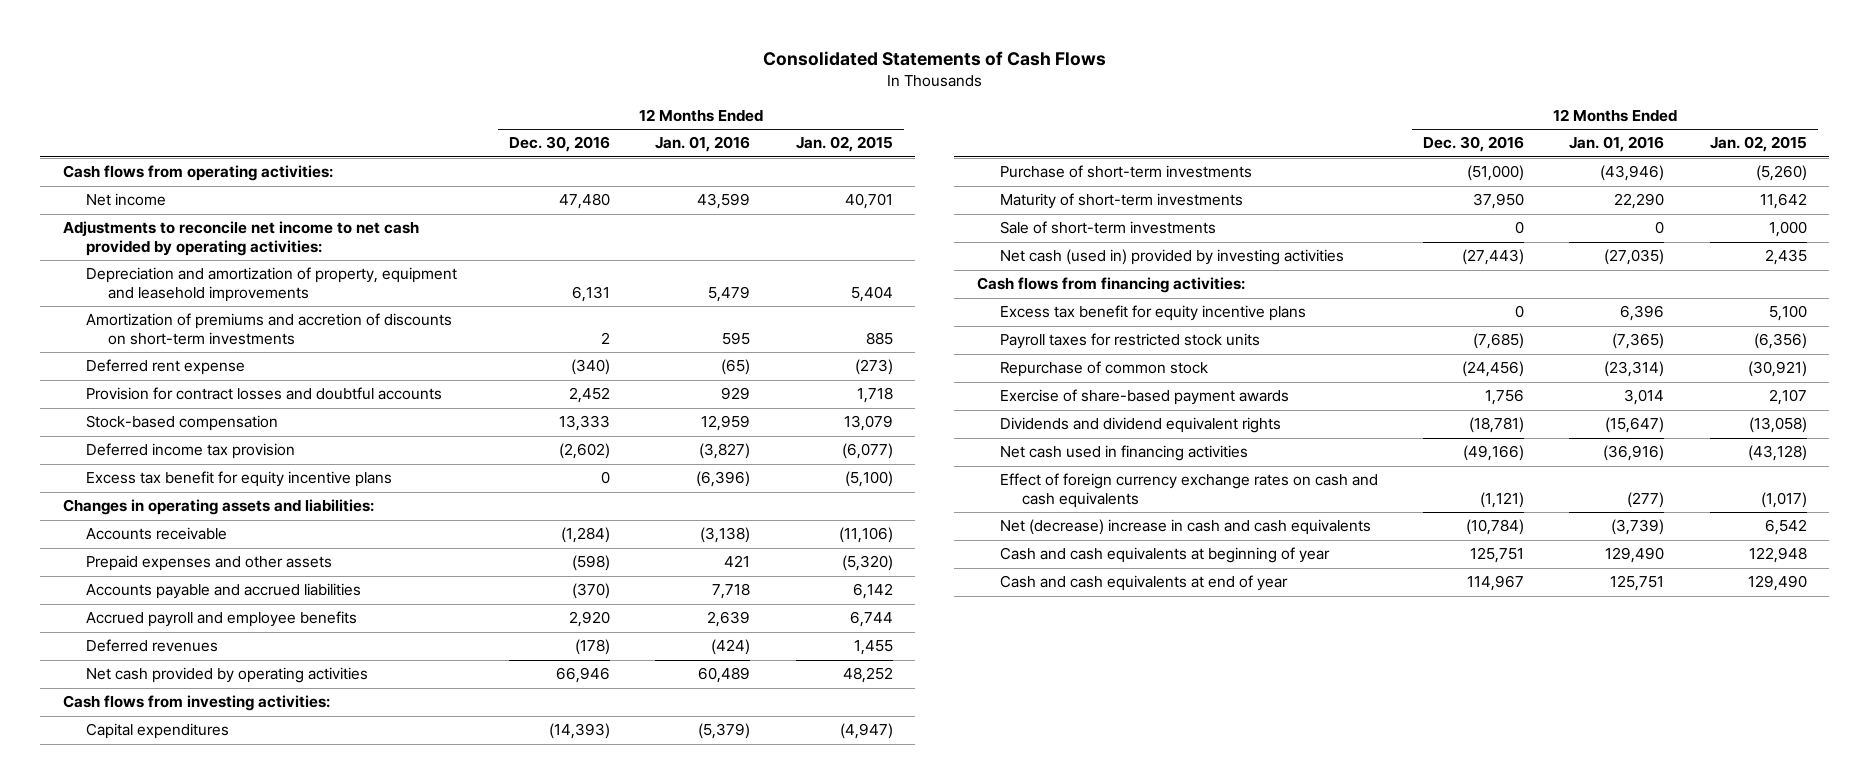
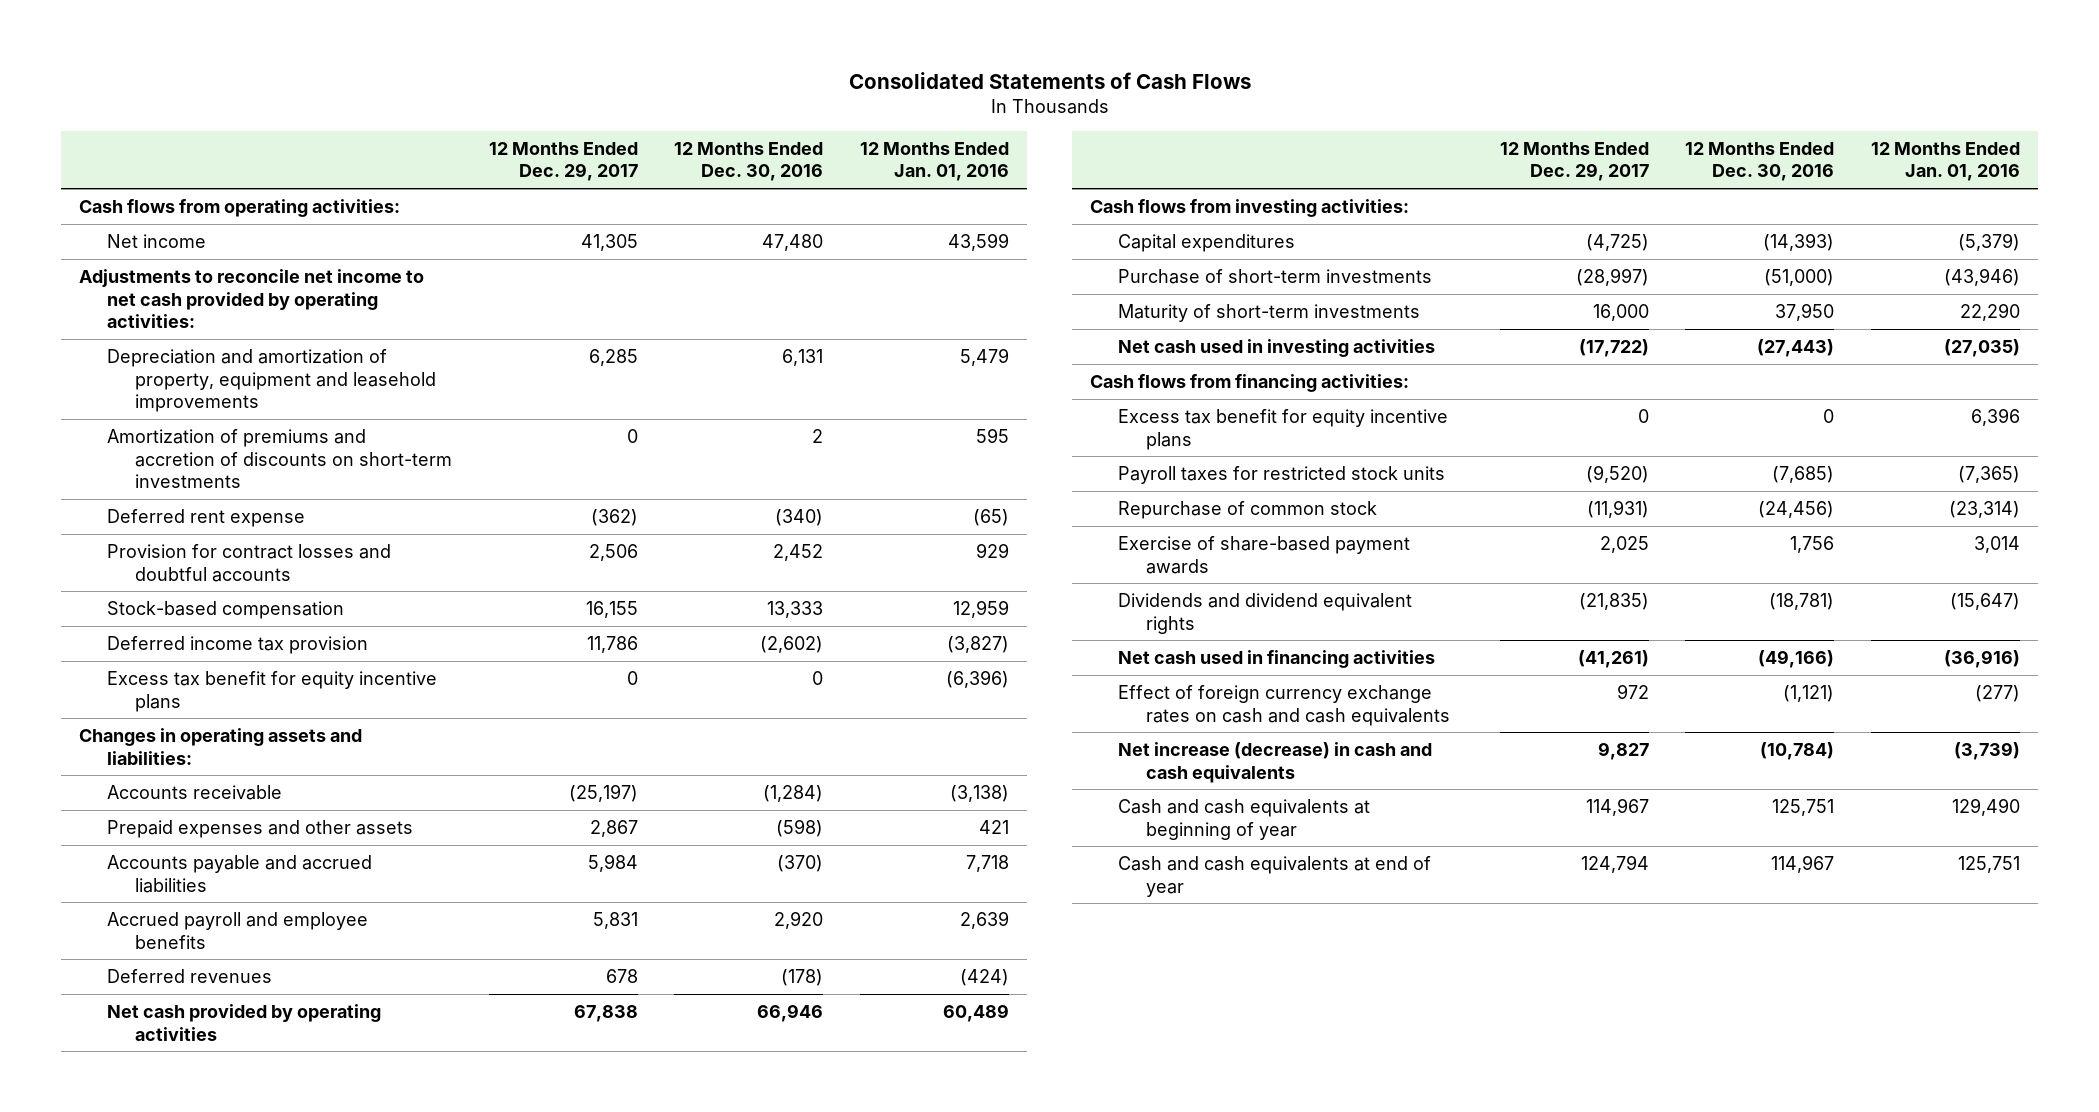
[795,136,893,153] Jan. 02, 2015 -> none
none -> [488,141,638,182] 12 Months Ended Dec. 29, 2017
[999,221,1216,235] Sale of short-term investments -> none
[999,249,1344,266] Net cash (used in) provided by investing activities -> [1118,338,1436,357] Net cash used in investing activities
[999,519,1371,536] Net (decrease) increase in cash and cash equivalents -> [1118,741,1433,783] Net increase (decrease) in cash and cash equivalents

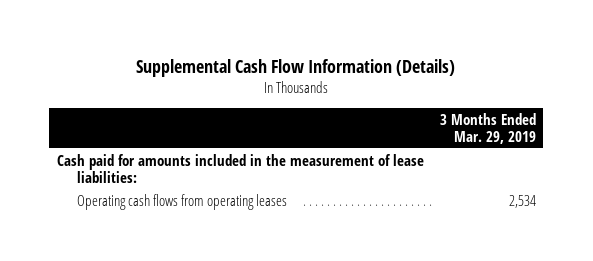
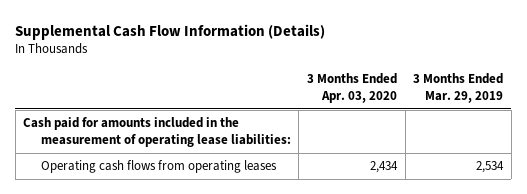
none -> [306,73,397,104] 3 Months Ended Apr. 03, 2020
[57,153,425,183] Cash paid for amounts included in the measurement of lease liabilities: -> [23,117,291,148] Cash paid for amounts included in the measurement of operating lease liabilities:

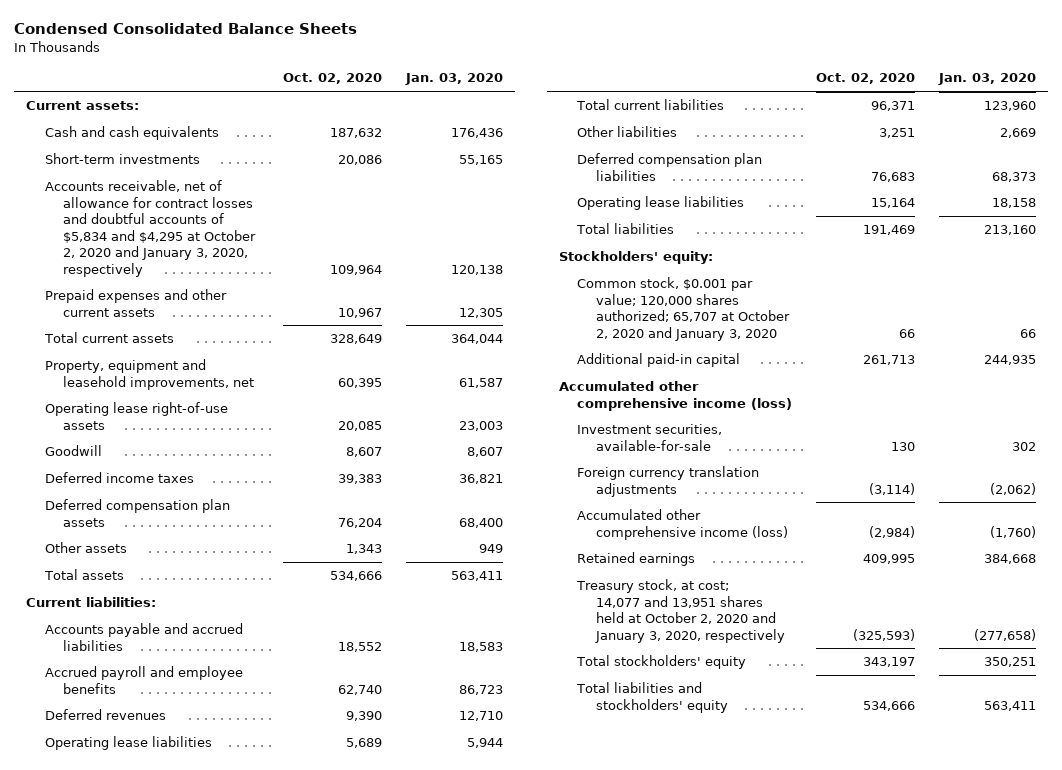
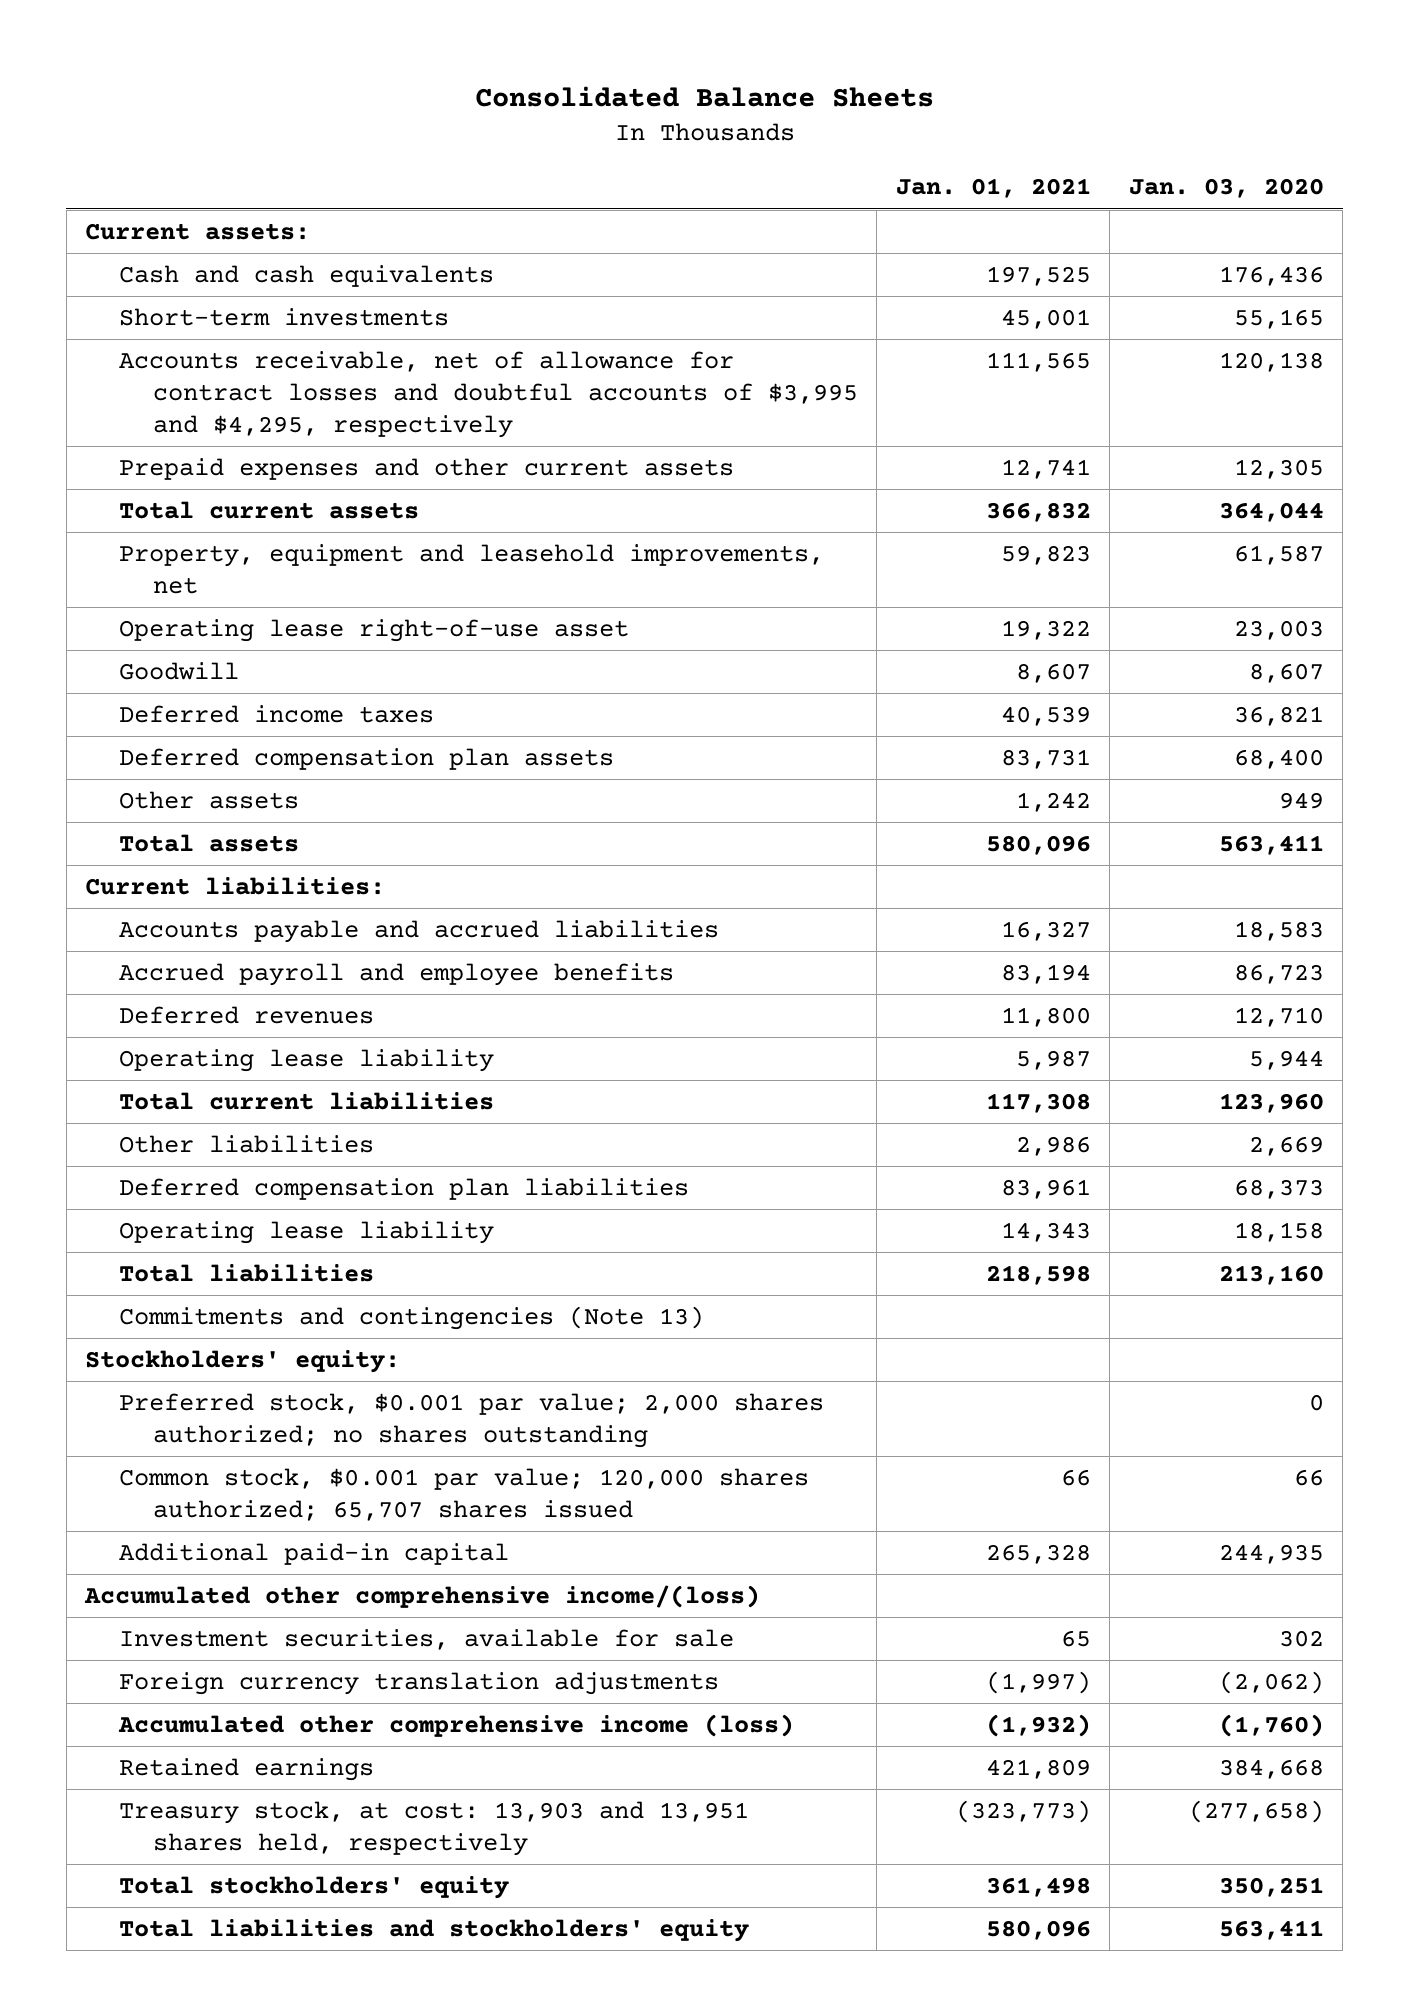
[14,23,358,35] Condensed Consolidated Balance Sheets -> [474,85,934,107] Consolidated Balance Sheets
[283,73,383,85] Oct. 02, 2020 -> none
none -> [895,178,1091,199] Jan. 01, 2021
[44,180,256,277] Accounts receivable, net of allowance for contract losses and doubtful accounts of $5,834 and $4,295 at October 2, 2020 and January 3, 2020, respectively -> [119,351,858,439] Accounts receivable, net of allowance for contract losses and doubtful accounts of $3,995 and $4,295, respectively
[44,402,228,430] Operating lease right-of-use assets -> [119,619,630,643] Operating lease right-of-use asset
[44,736,212,751] Operating lease liabilities -> [119,1049,495,1073] Operating lease liability
[577,196,745,211] Operating lease liabilities -> [119,1221,495,1245] Operating lease liability
none -> [119,1306,705,1331] Commitments and contingencies (Note 13)
none -> [119,1393,825,1449] Preferred stock, $0.001 par value; 2,000 shares authorized; no shares outstanding
[577,277,790,341] Common stock, $0.001 par value; 120,000 shares authorized; 65,707 at October 2, 2020 and January 3, 2020 -> [119,1468,810,1522] Common stock, $0.001 par value; 120,000 shares authorized; 65,707 shares issued
[559,381,793,411] Accumulated other comprehensive income (loss) -> [84,1585,761,1609] Accumulated other comprehensive income/(loss)
[577,424,723,451] Investment securities, available-for-sale -> [119,1629,735,1651] Investment securities, available for sale
[576,579,785,643] Treasury stock, at cost; 14,077 and 13,951 shares held at October 2, 2020 and January 3, 2020, respectively -> [119,1801,750,1857] Treasury stock, at cost: 13,903 and 13,951 shares held, respectively

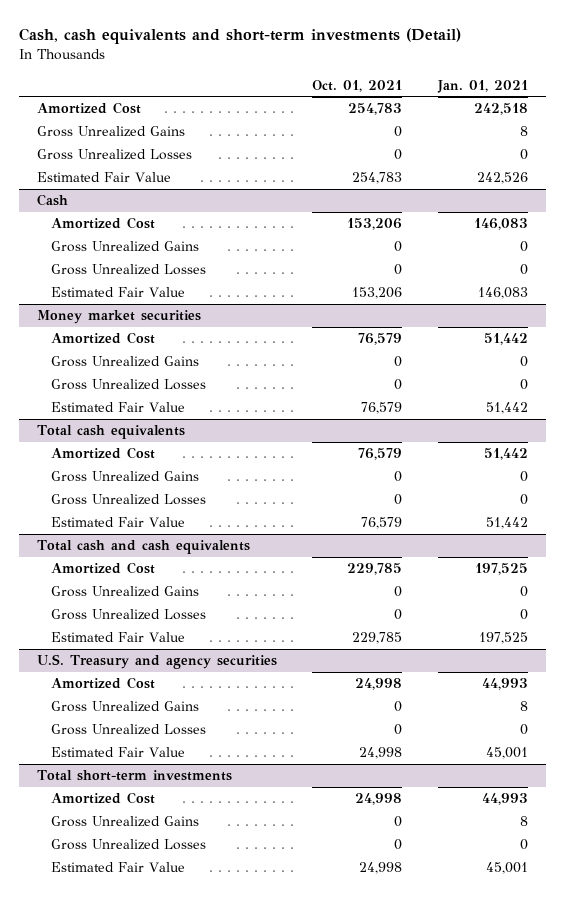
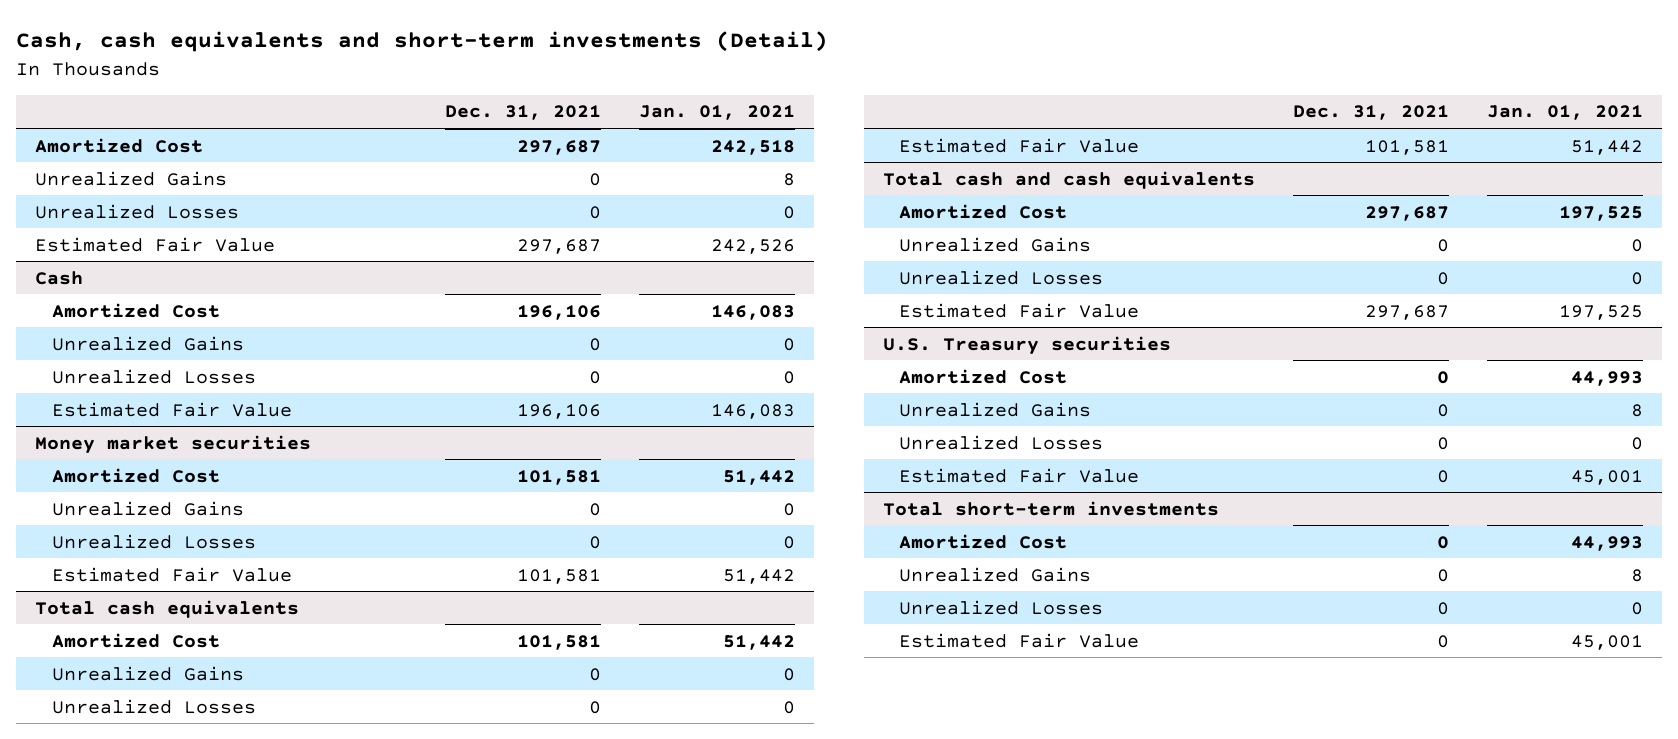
[312,79,403,92] Oct. 01, 2021 -> none
none -> [445,105,602,121] Dec. 31, 2021
[36,126,185,138] Gross Unrealized Gains -> [35,170,228,186] Unrealized Gains
[36,149,192,161] Gross Unrealized Losses -> [35,203,240,219] Unrealized Losses
[51,241,200,253] Gross Unrealized Gains -> [51,335,244,351] Unrealized Gains
[51,264,207,276] Gross Unrealized Losses -> [51,368,256,384] Unrealized Losses
[51,356,200,368] Gross Unrealized Gains -> [51,500,244,516] Unrealized Gains
[51,379,207,391] Gross Unrealized Losses -> [51,533,256,549] Unrealized Losses
[51,471,200,483] Gross Unrealized Gains -> [51,665,244,681] Unrealized Gains
[51,494,207,506] Gross Unrealized Losses -> [51,698,256,714] Unrealized Losses
[51,586,200,598] Gross Unrealized Gains -> [899,236,1092,252] Unrealized Gains
[51,609,207,621] Gross Unrealized Losses -> [899,269,1104,285] Unrealized Losses
[36,654,277,670] U.S. Treasury and agency securities -> [883,335,1172,355] U.S. Treasury securities
[51,701,200,713] Gross Unrealized Gains -> [899,401,1092,417] Unrealized Gains
[51,724,207,736] Gross Unrealized Losses -> [899,434,1104,450] Unrealized Losses
[51,816,200,828] Gross Unrealized Gains -> [899,566,1092,582] Unrealized Gains
[51,839,207,851] Gross Unrealized Losses -> [899,599,1104,615] Unrealized Losses

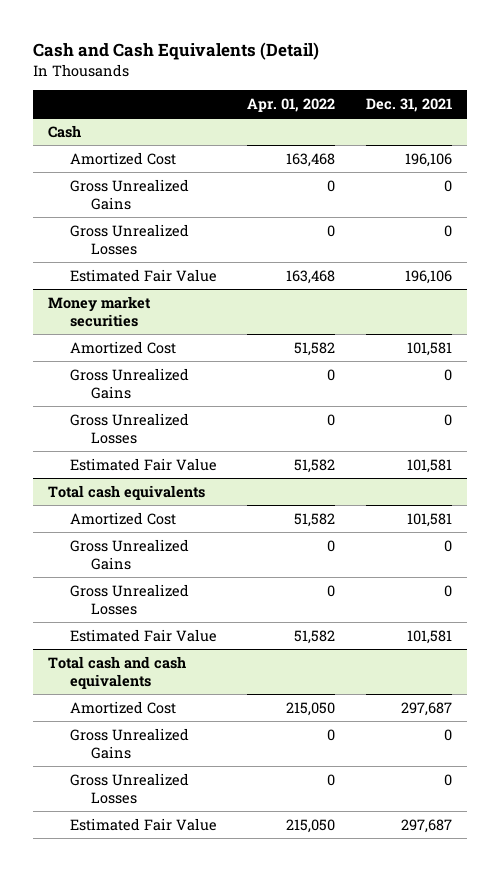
[16,31,829,53] Cash, cash equivalents and short-term investments (Detail) -> [33,41,320,60] Cash and Cash Equivalents (Detail)
[639,105,796,121] Jan. 01, 2021 -> none
none -> [247,98,336,113] Apr. 01, 2022
[35,137,204,153] Amortized Cost -> none
[35,170,228,186] Unrealized Gains -> none
[35,203,240,219] Unrealized Losses -> none
[35,236,276,252] Estimated Fair Value -> none
[51,335,244,351] Unrealized Gains -> [69,178,189,211] Gross Unrealized Gains
[51,368,256,384] Unrealized Losses -> [69,223,189,256] Gross Unrealized Losses
[51,500,244,516] Unrealized Gains -> [69,367,189,400] Gross Unrealized Gains
[51,533,256,549] Unrealized Losses -> [69,412,189,445] Gross Unrealized Losses
[51,665,244,681] Unrealized Gains -> [69,538,189,571] Gross Unrealized Gains
[51,698,256,714] Unrealized Losses -> [69,583,189,616] Gross Unrealized Losses
[899,236,1092,252] Unrealized Gains -> [69,727,189,760] Gross Unrealized Gains
[899,269,1104,285] Unrealized Losses -> [69,772,189,805] Gross Unrealized Losses
[883,335,1172,355] U.S. Treasury securities -> none
[899,368,1068,384] Amortized Cost -> none
[899,401,1092,417] Unrealized Gains -> none
[899,434,1104,450] Unrealized Losses -> none
[899,467,1140,483] Estimated Fair Value -> none
[883,500,1220,516] Total short-term investments -> none
[899,533,1068,549] Amortized Cost -> none
[899,566,1092,582] Unrealized Gains -> none
[899,599,1104,615] Unrealized Losses -> none
[899,632,1140,648] Estimated Fair Value -> none

